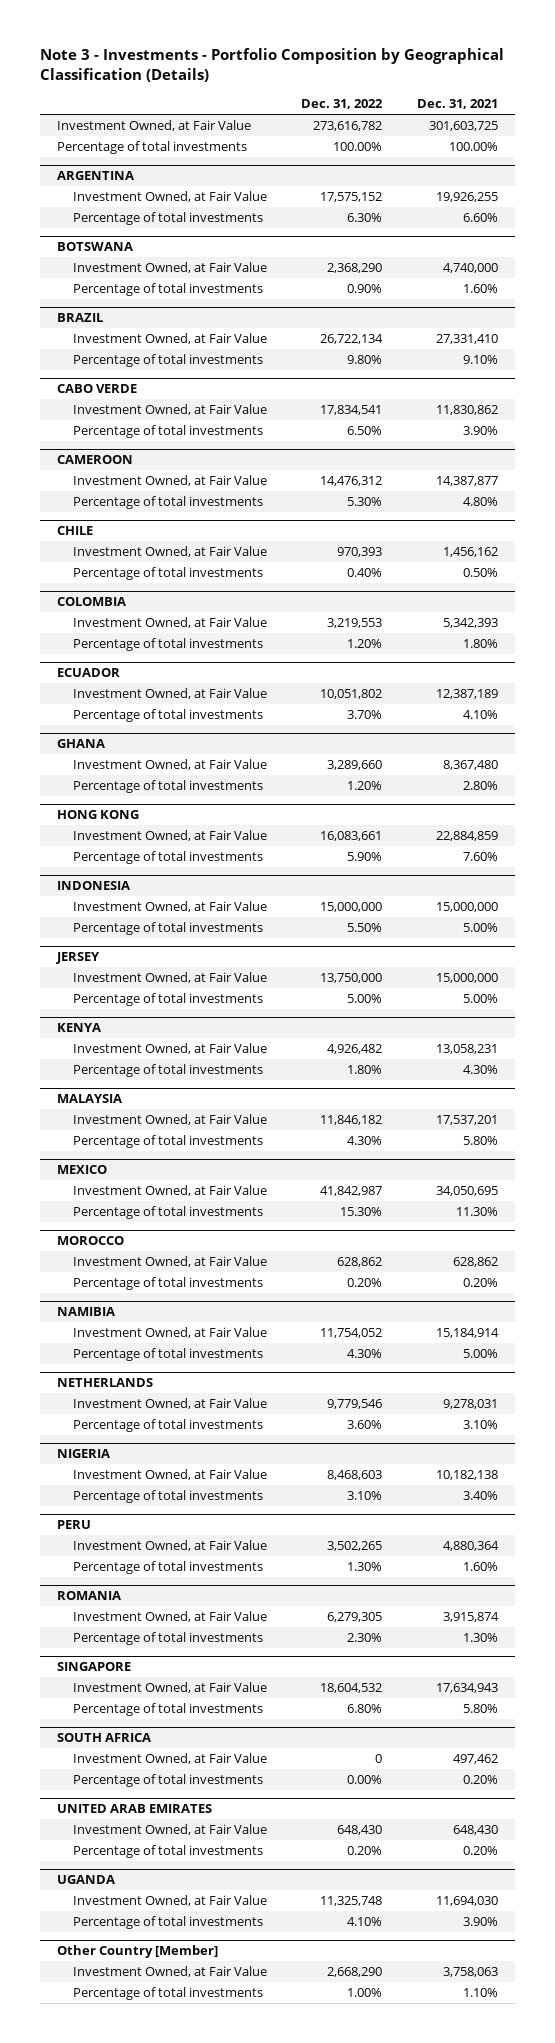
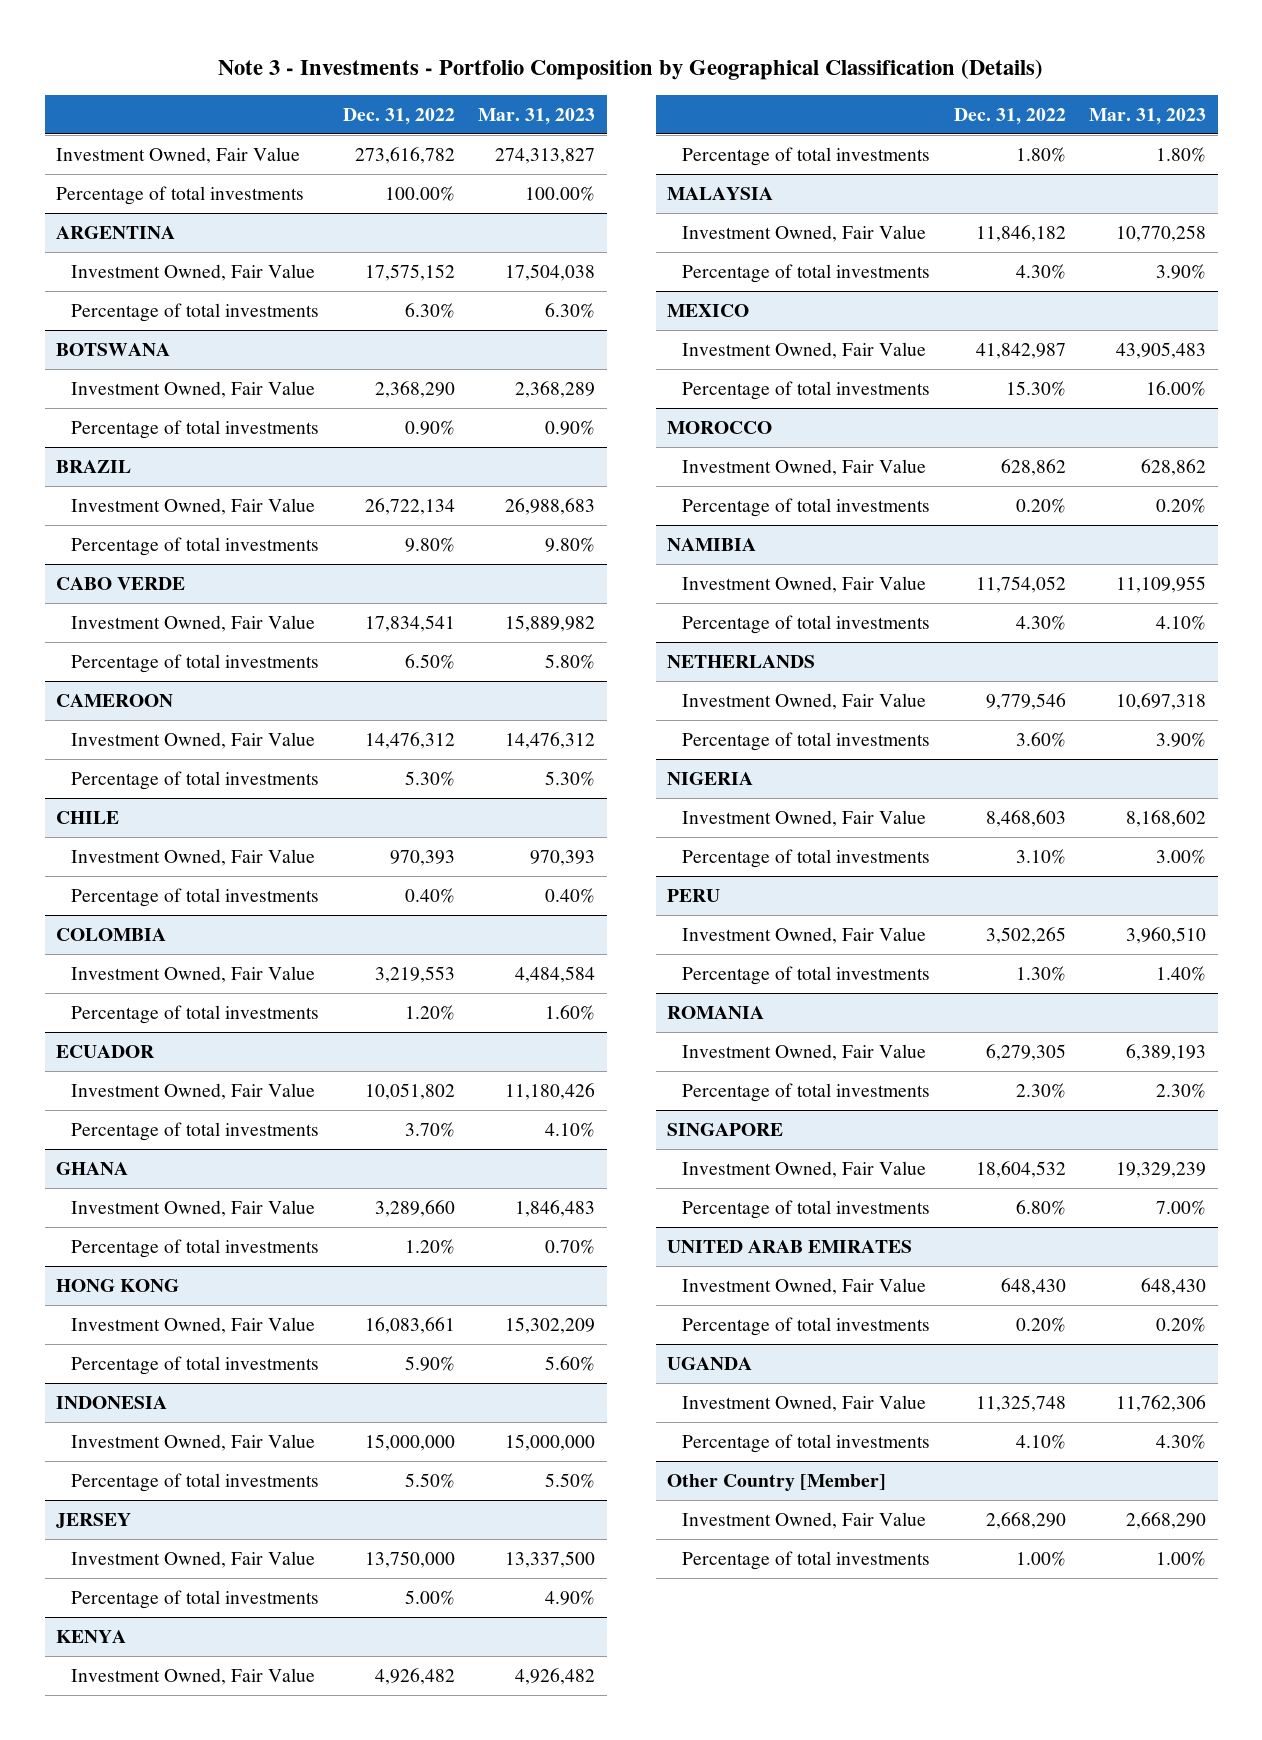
[416,99,498,110] Dec. 31, 2021 -> none
none -> [477,107,595,125] Mar. 31, 2023
[57,120,252,132] Investment Owned, at Fair Value -> [56,146,301,164] Investment Owned, Fair Value
[73,191,268,203] Investment Owned, at Fair Value -> [71,263,316,281] Investment Owned, Fair Value
[73,262,268,274] Investment Owned, at Fair Value -> [71,380,316,398] Investment Owned, Fair Value
[73,333,268,345] Investment Owned, at Fair Value -> [71,497,316,515] Investment Owned, Fair Value
[73,404,268,416] Investment Owned, at Fair Value -> [71,614,316,632] Investment Owned, Fair Value
[73,475,268,487] Investment Owned, at Fair Value -> [71,731,316,749] Investment Owned, Fair Value
[73,546,268,558] Investment Owned, at Fair Value -> [71,848,316,866] Investment Owned, Fair Value
[73,617,268,629] Investment Owned, at Fair Value -> [71,965,316,983] Investment Owned, Fair Value
[73,688,268,700] Investment Owned, at Fair Value -> [71,1082,316,1100] Investment Owned, Fair Value
[73,759,268,771] Investment Owned, at Fair Value -> [71,1199,316,1217] Investment Owned, Fair Value
[73,830,268,842] Investment Owned, at Fair Value -> [71,1316,316,1334] Investment Owned, Fair Value
[73,901,268,913] Investment Owned, at Fair Value -> [71,1433,316,1451] Investment Owned, Fair Value
[73,972,268,984] Investment Owned, at Fair Value -> [71,1550,316,1568] Investment Owned, Fair Value
[73,1043,268,1055] Investment Owned, at Fair Value -> [71,1667,316,1685] Investment Owned, Fair Value
[73,1114,268,1126] Investment Owned, at Fair Value -> [682,224,927,242] Investment Owned, Fair Value
[73,1185,268,1197] Investment Owned, at Fair Value -> [682,341,927,359] Investment Owned, Fair Value
[73,1256,268,1268] Investment Owned, at Fair Value -> [682,458,927,476] Investment Owned, Fair Value
[73,1327,268,1339] Investment Owned, at Fair Value -> [682,575,927,593] Investment Owned, Fair Value
[73,1398,268,1410] Investment Owned, at Fair Value -> [682,692,927,710] Investment Owned, Fair Value
[73,1469,268,1481] Investment Owned, at Fair Value -> [682,809,927,827] Investment Owned, Fair Value
[73,1540,268,1552] Investment Owned, at Fair Value -> [682,926,927,944] Investment Owned, Fair Value
[73,1611,268,1623] Investment Owned, at Fair Value -> [682,1043,927,1061] Investment Owned, Fair Value
[73,1682,268,1694] Investment Owned, at Fair Value -> [682,1160,927,1178] Investment Owned, Fair Value
[57,1733,152,1743] SOUTH AFRICA -> none
[73,1753,268,1765] Investment Owned, at Fair Value -> none
[73,1774,264,1788] Percentage of total investments -> none
[73,1824,268,1836] Investment Owned, at Fair Value -> [682,1277,927,1295] Investment Owned, Fair Value
[73,1895,268,1907] Investment Owned, at Fair Value -> [682,1394,927,1412] Investment Owned, Fair Value
[73,1966,268,1978] Investment Owned, at Fair Value -> [682,1511,927,1529] Investment Owned, Fair Value

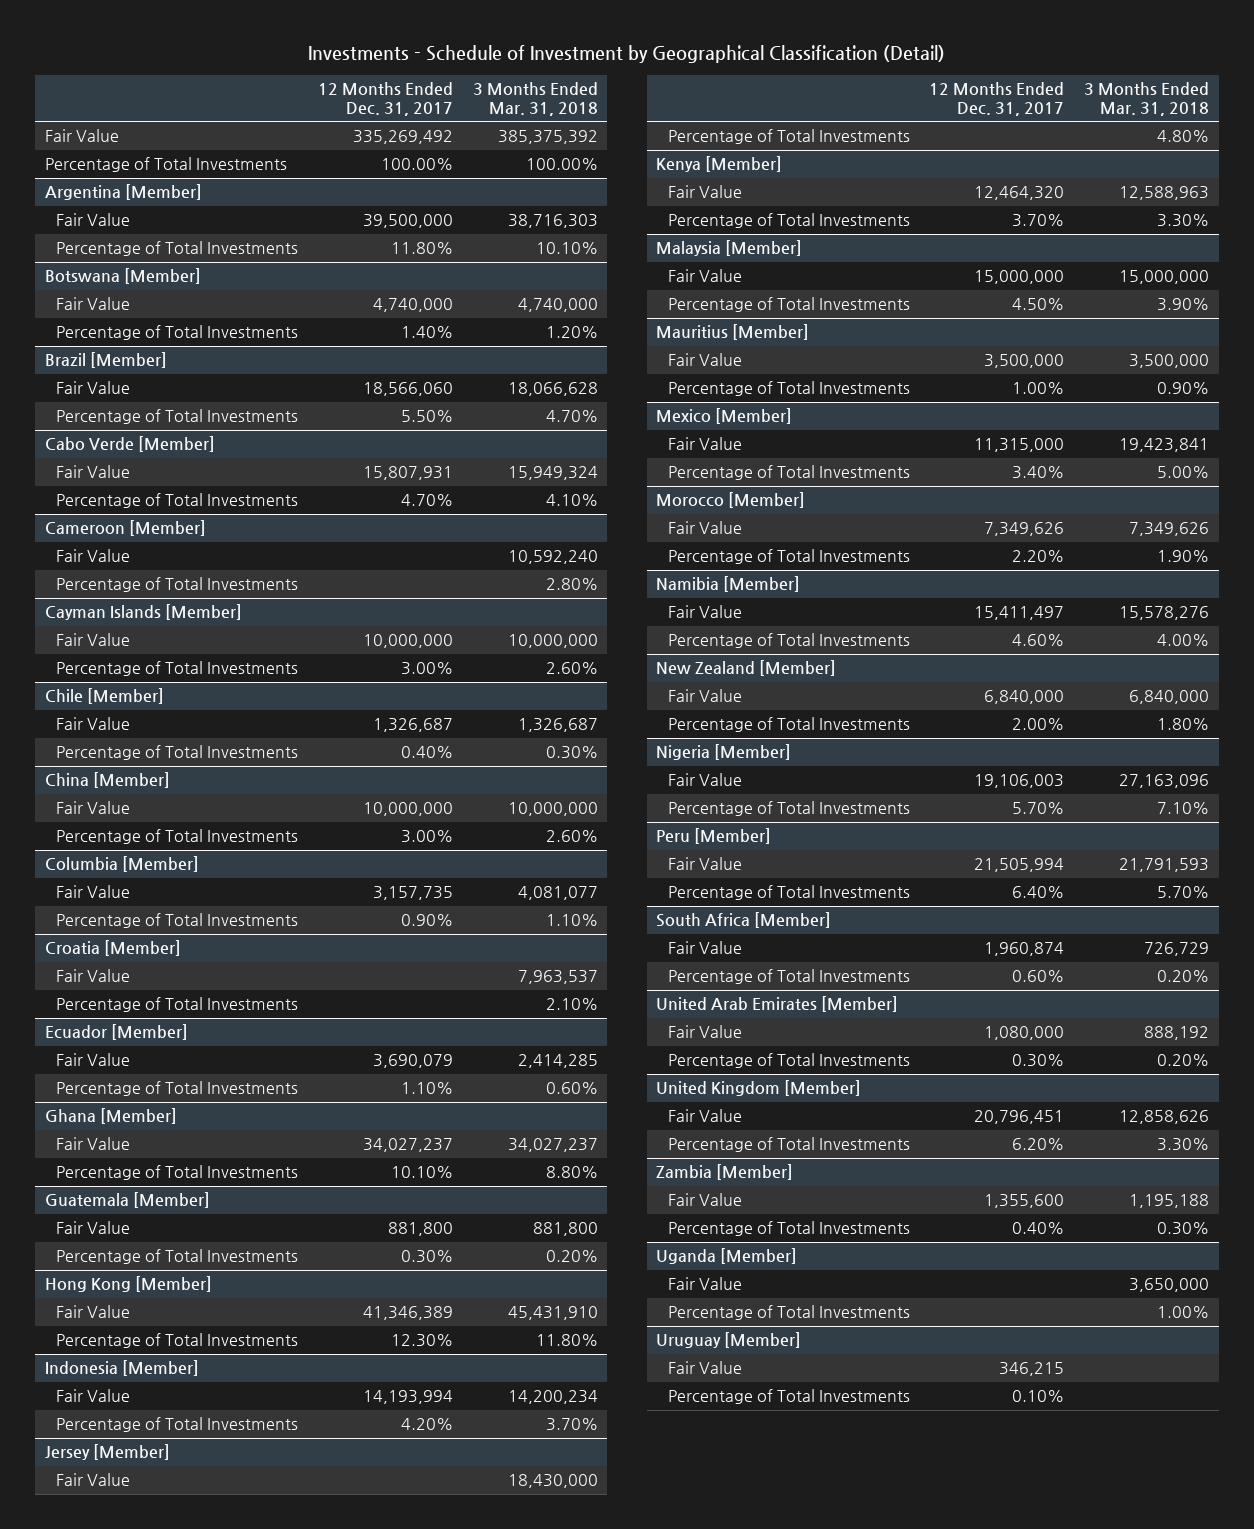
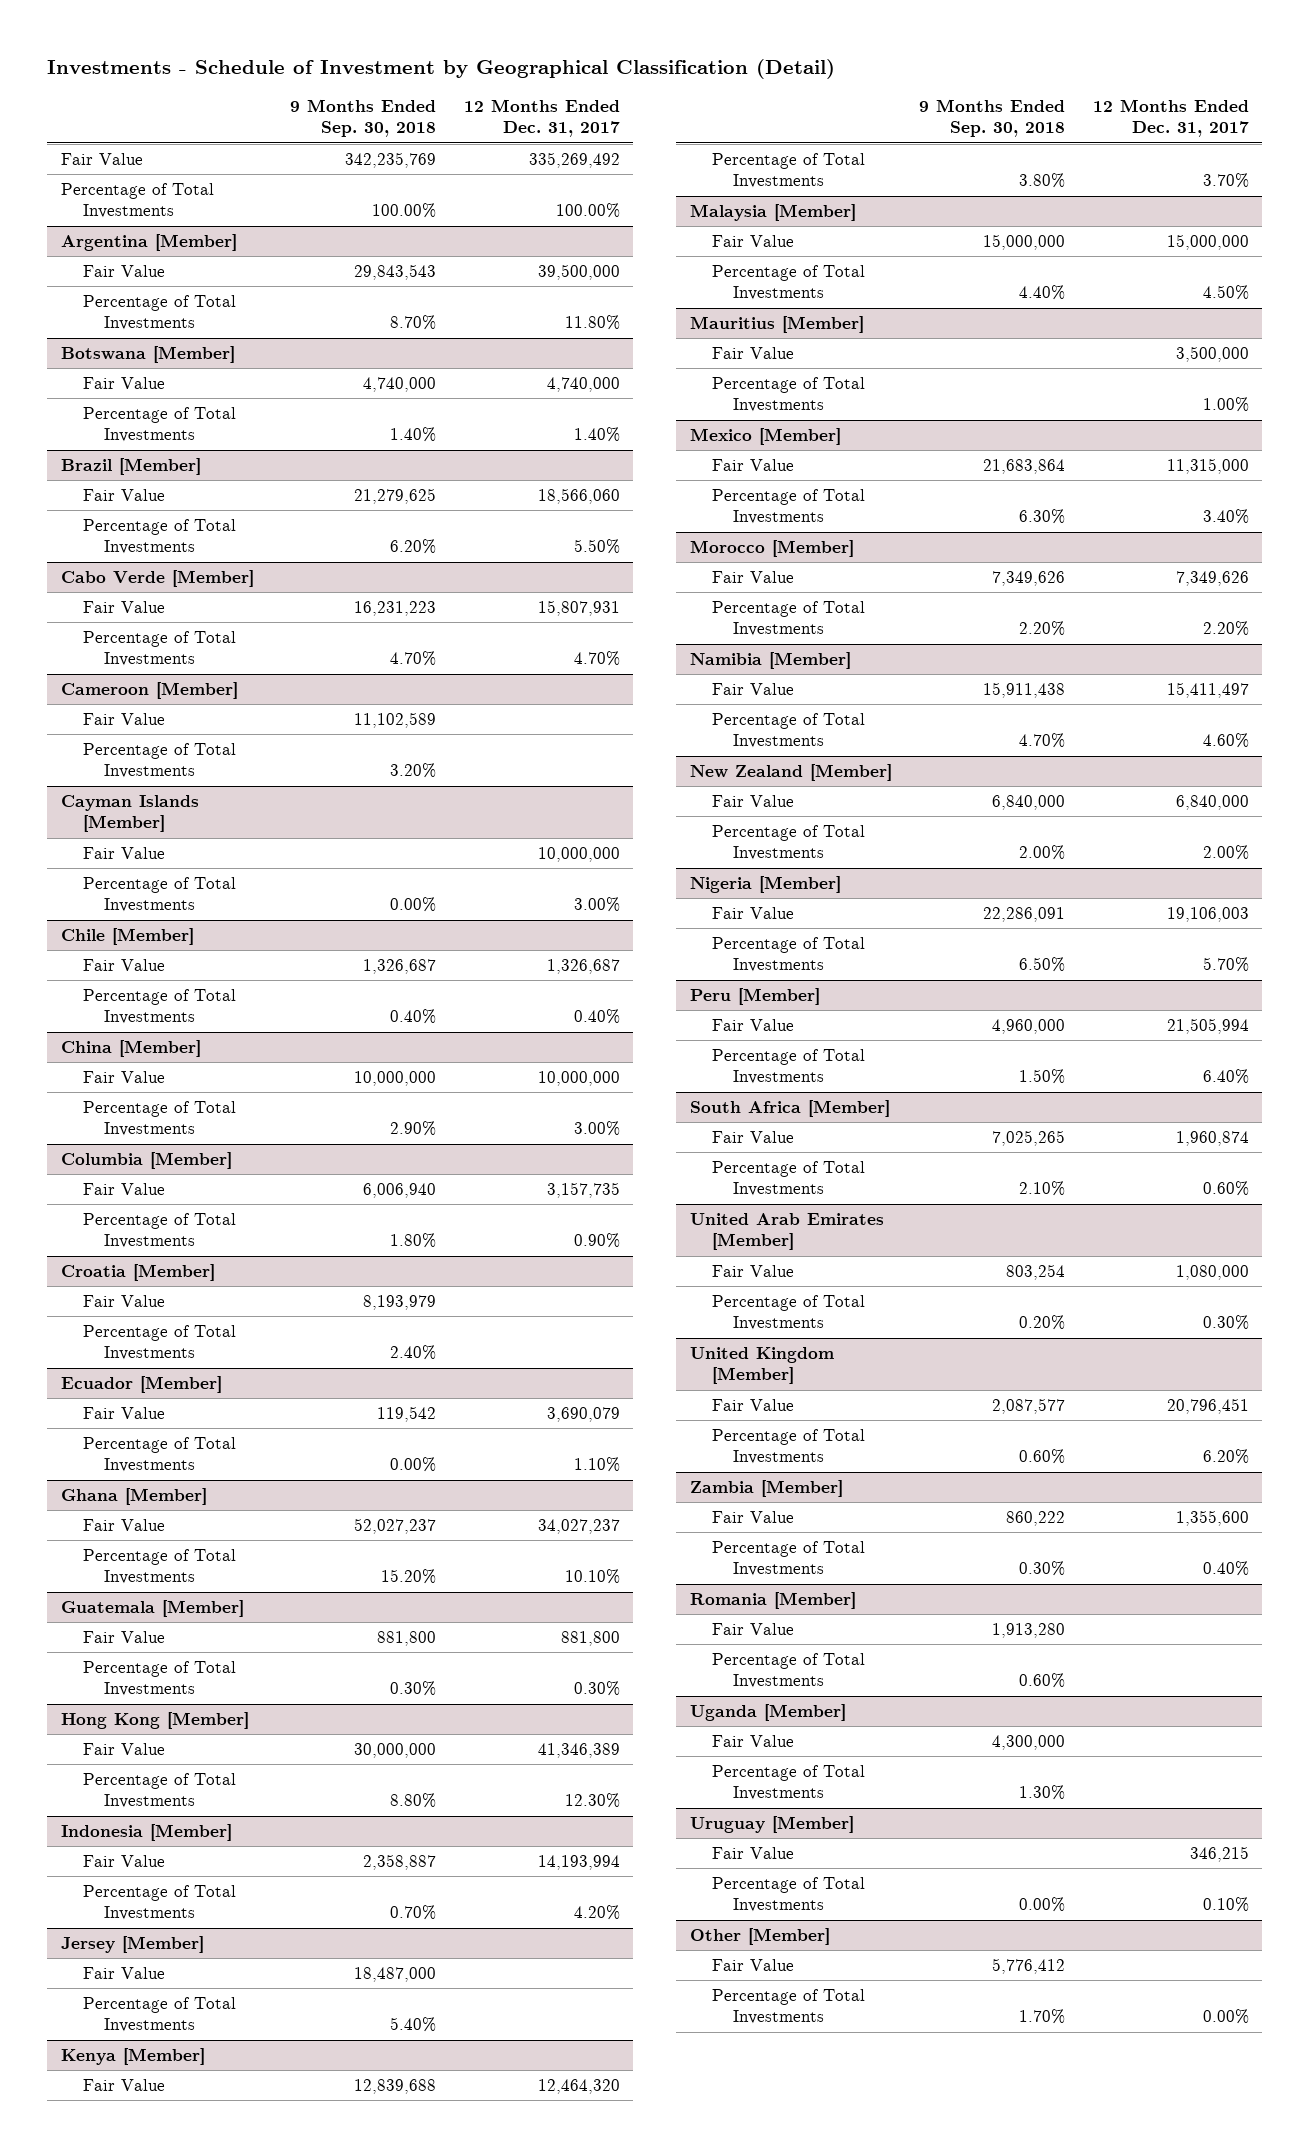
[472,82,598,117] 3 Months Ended Mar. 31, 2018 -> none
none -> [290,99,437,138] 9 Months Ended Sep. 30, 2018
none -> [689,1592,856,1610] Romania [Member]
none -> [711,1623,794,1636] Fair Value
none -> [711,1653,865,1689] Percentage of Total Investments
none -> [689,1928,830,1946] Other [Member]
none -> [711,1959,794,1972] Fair Value
none -> [711,1989,865,2025] Percentage of Total Investments

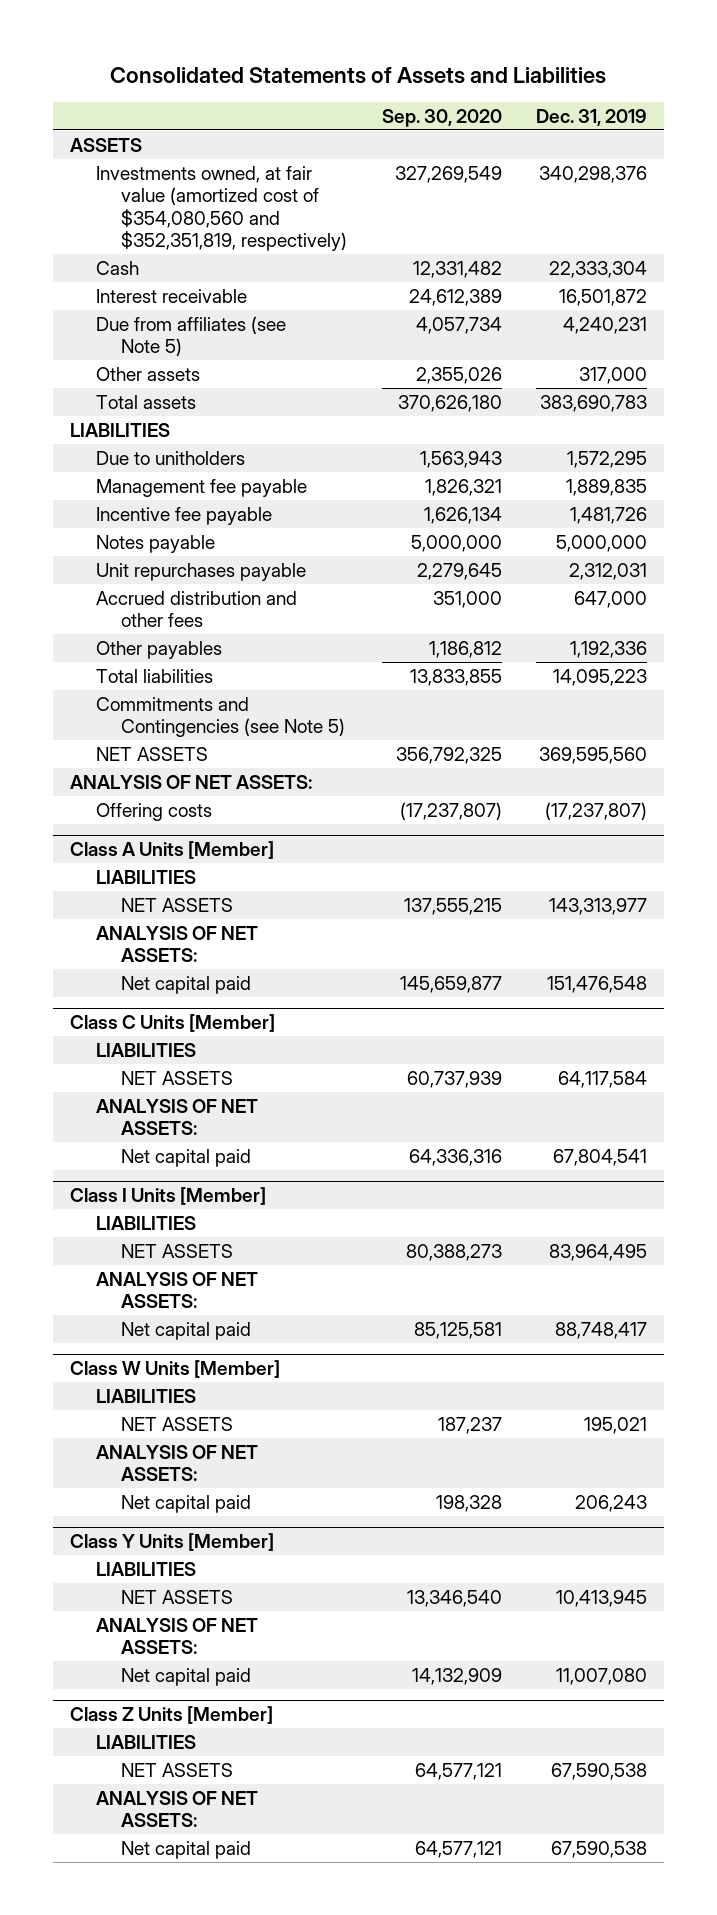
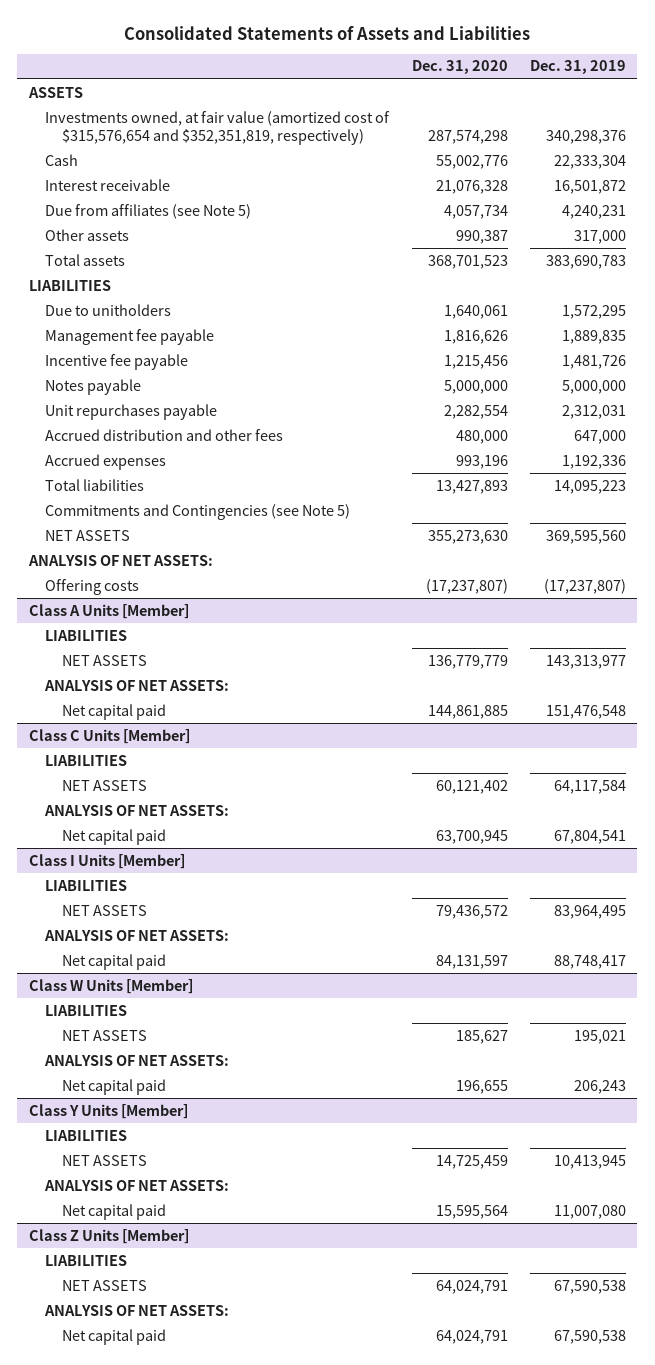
[381,108,502,127] Sep. 30, 2020 -> none
none -> [411,60,508,75] Dec. 31, 2020
[95,165,348,251] Investments owned, at fair value (amortized cost of $354,080,560 and $352,351,819, respectively) -> [45,110,391,145] Investments owned, at fair value (amortized cost of $315,576,654 and $352,351,819, respectively)
[95,640,222,659] Other payables -> [45,453,167,470] Accrued expenses

